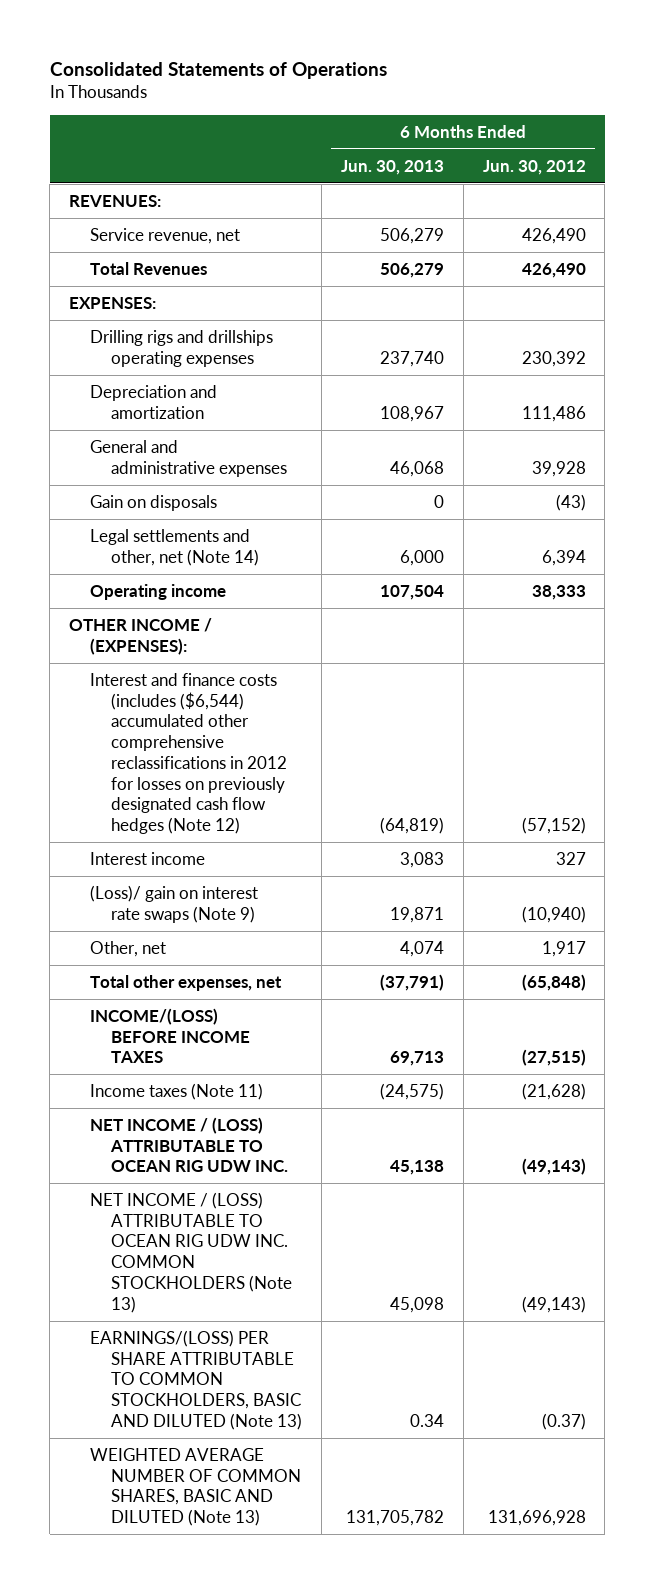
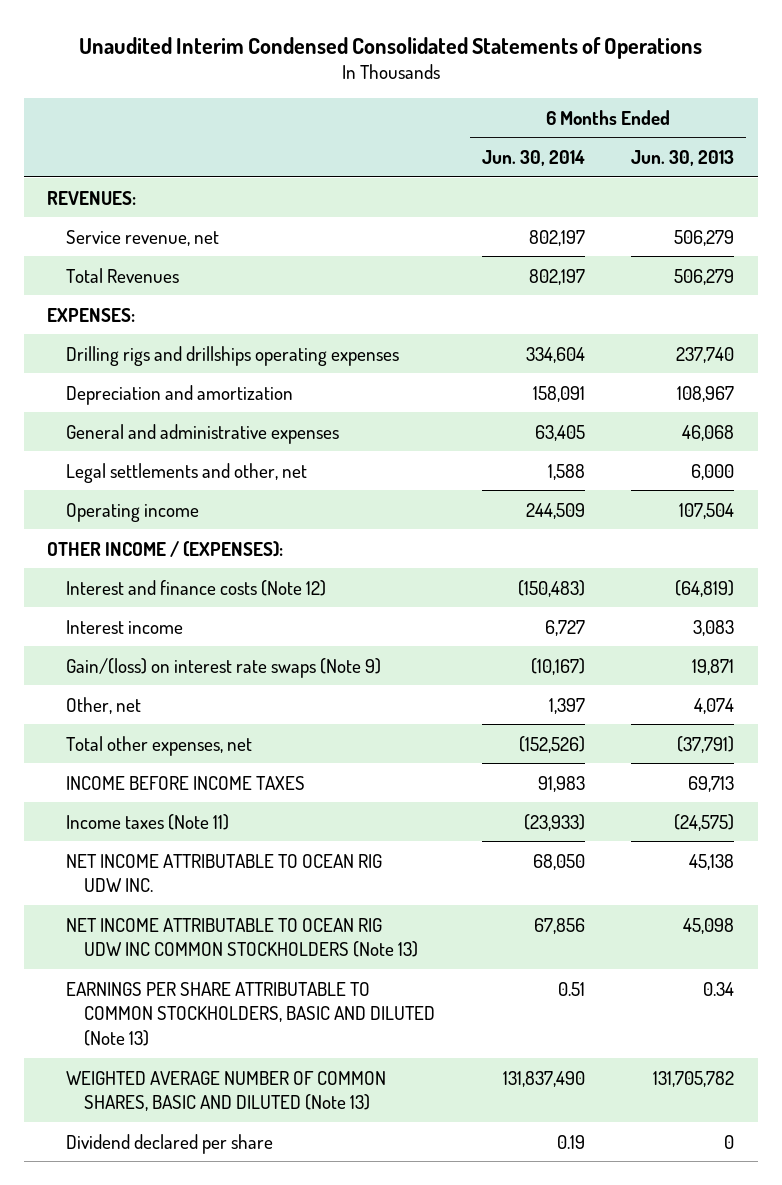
[49,61,387,79] Consolidated Statements of Operations -> [78,36,702,59] Unaudited Interim Condensed Consolidated Statements of Operations
[482,159,586,175] Jun. 30, 2012 -> none
none -> [481,150,585,167] Jun. 30, 2014
[90,495,218,512] Gain on disposals -> none
[90,529,260,566] Legal settlements and other, net (Note 14) -> [65,462,307,483] Legal settlements and other, net
[90,673,288,835] Interest and finance costs (includes ($6,544) accumulated other comprehensive reclassifications in 2012 for losses on previously designated cash flow hedges (Note 12) -> [65,579,326,596] Interest and finance costs (Note 12)
[90,885,259,923] (Loss)/ gain on interest rate swaps (Note 9) -> [65,657,381,678] Gain/(loss) on interest rate swaps (Note 9)
[90,1008,251,1064] INCOME/(LOSS) BEFORE INCOME TAXES -> [65,775,305,790] INCOME BEFORE INCOME TAXES
[90,1117,289,1173] NET INCOME / (LOSS) ATTRIBUTABLE TO OCEAN RIG UDW INC. -> [65,853,382,893] NET INCOME ATTRIBUTABLE TO OCEAN RIG UDW INC.
[90,1192,293,1313] NET INCOME / (LOSS) ATTRIBUTABLE TO OCEAN RIG UDW INC. COMMON STOCKHOLDERS (Note 13) -> [65,917,419,958] NET INCOME ATTRIBUTABLE TO OCEAN RIG UDW INC COMMON STOCKHOLDERS (Note 13)
[90,1330,303,1430] EARNINGS/(LOSS) PER SHARE ATTRIBUTABLE TO COMMON STOCKHOLDERS, BASIC AND DILUTED (Note 13) -> [65,981,436,1047] EARNINGS PER SHARE ATTRIBUTABLE TO COMMON STOCKHOLDERS, BASIC AND DILUTED (Note 13)
none -> [65,1133,273,1154] Dividend declared per share

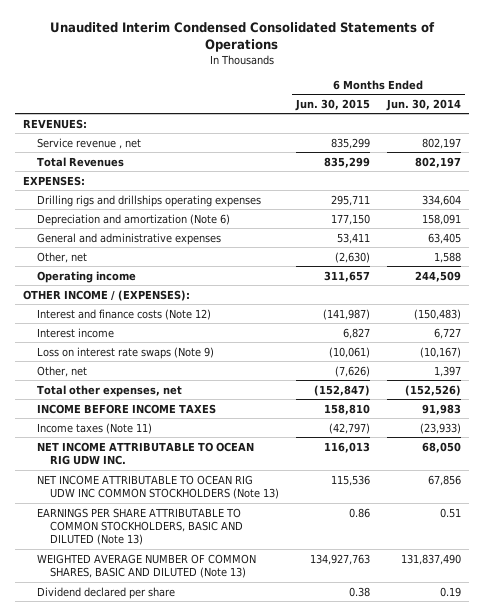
[631,150,735,167] Jun. 30, 2013 -> none
none -> [294,98,370,111] Jun. 30, 2015
[65,229,219,246] Service revenue, net -> [36,137,141,149] Service revenue , net
[65,384,293,405] Depreciation and amortization -> [36,213,230,226] Depreciation and amortization (Note 6)
[65,462,307,483] Legal settlements and other, net -> [36,251,87,263] Other, net
[65,657,381,678] Gain/(loss) on interest rate swaps (Note 9) -> [36,346,214,359] Loss on interest rate swaps (Note 9)

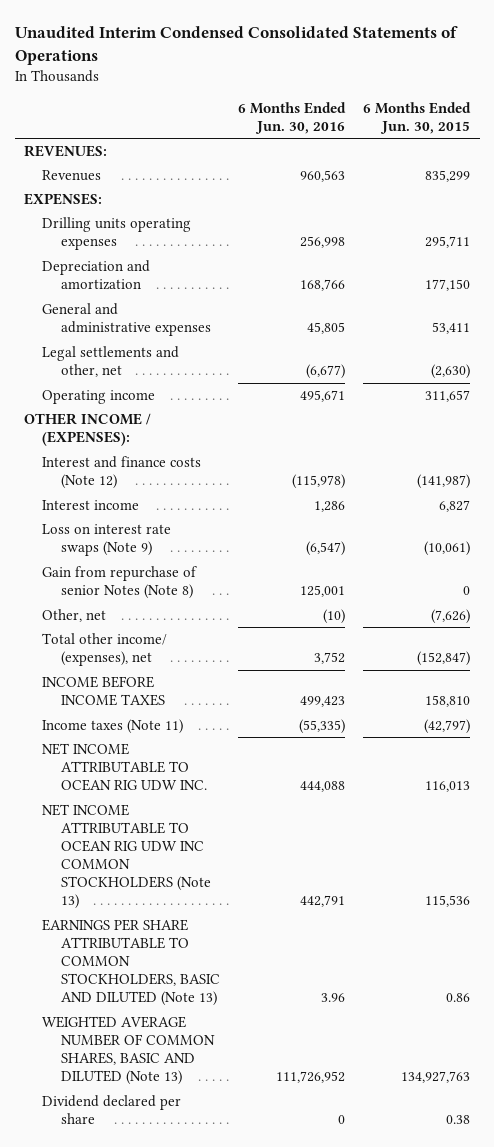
[385,98,461,111] Jun. 30, 2014 -> none
none -> [238,101,347,134] 6 Months Ended Jun. 30, 2016
[36,156,124,167] Total Revenues -> none
[36,137,141,149] Service revenue , net -> [42,170,102,182] Revenues
[36,194,261,207] Drilling rigs and drillships operating expenses -> [42,217,192,251] Drilling units operating expenses
[36,213,230,226] Depreciation and amortization (Note 6) -> [42,260,151,291] Depreciation and amortization
[36,251,87,263] Other, net -> [42,346,180,378] Legal settlements and other, net
none -> [42,566,198,600] Gain from repurchase of senior Notes (Note 8)
[36,384,182,397] Total other expenses, net -> [42,633,168,667] Total other income/ (expenses), net

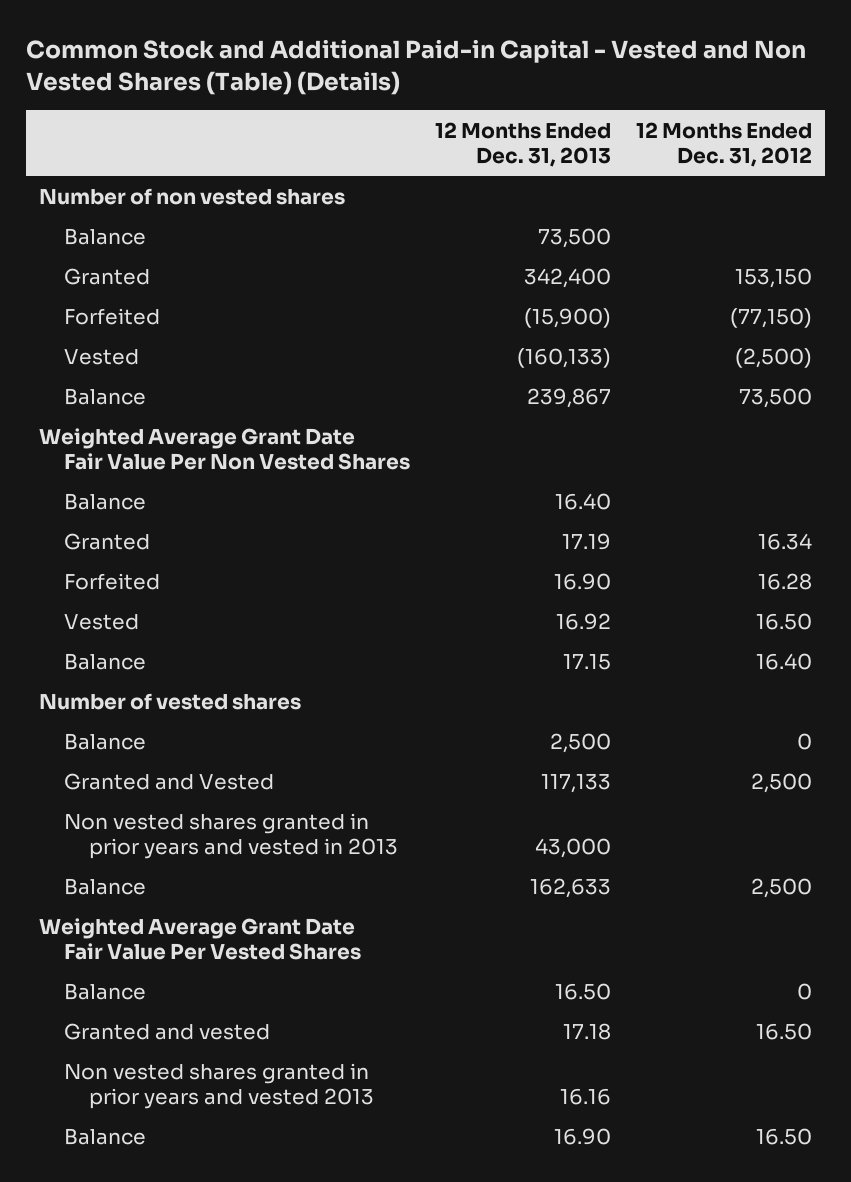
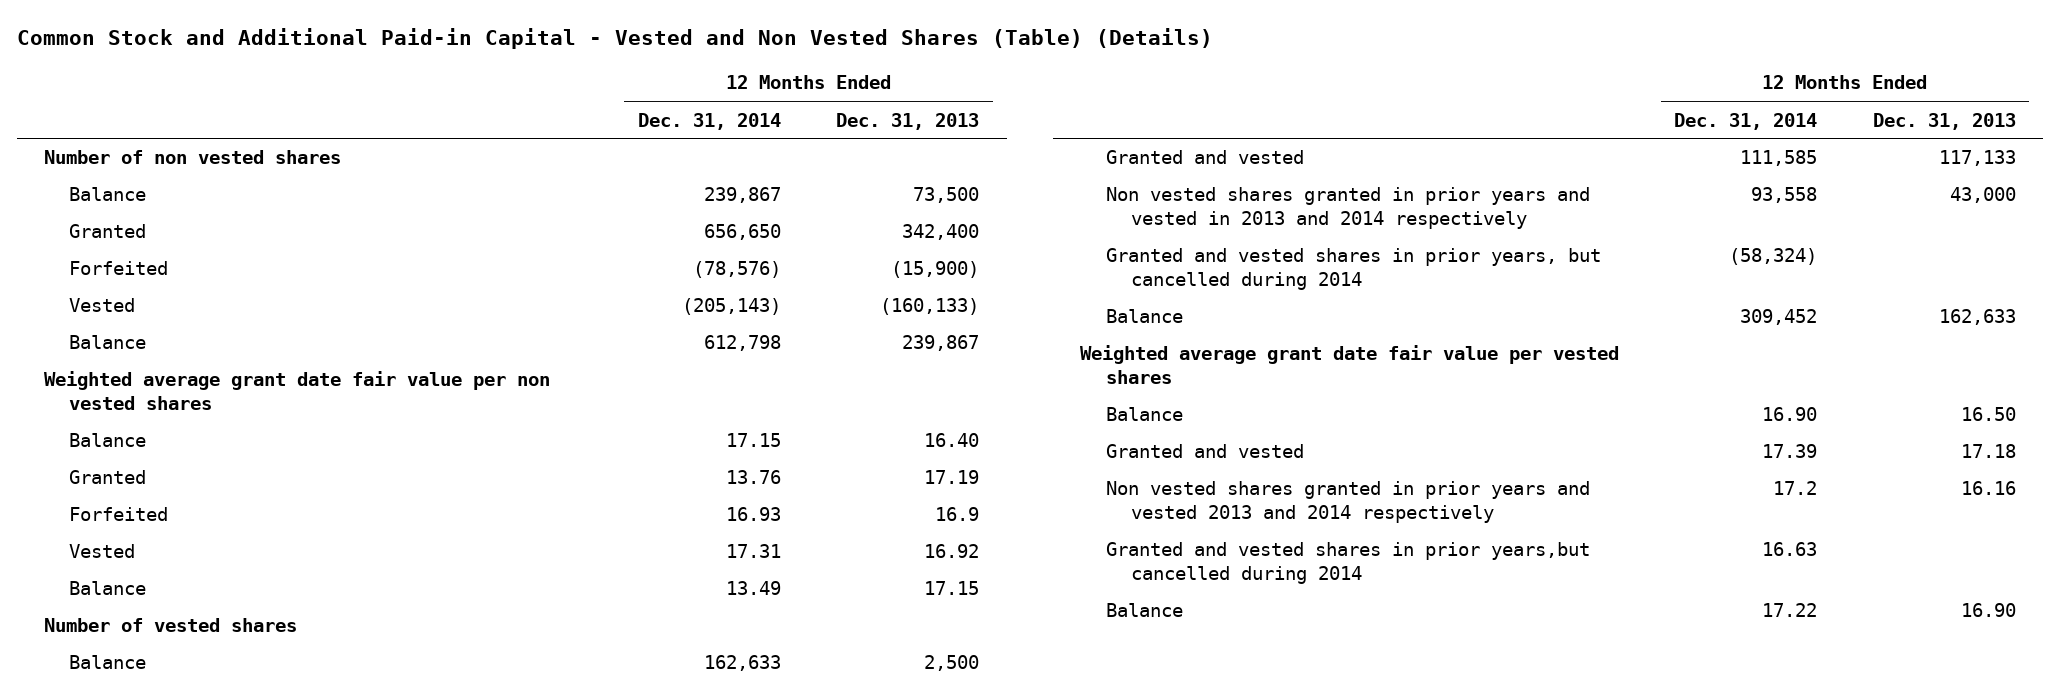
[636,121,813,167] 12 Months Ended Dec. 31, 2012 -> none
none -> [638,112,782,130] Dec. 31, 2014
[38,427,410,470] Weighted Average Grant Date Fair Value Per Non Vested Shares -> [44,371,551,410] Weighted average grant date fair value per non vested shares
[553,572,611,590] 16.90 -> [935,507,980,522] 16.9
[63,772,274,790] Granted and Vested -> [1105,150,1304,165] Granted and vested
[63,812,398,859] Non vested shares granted in prior years and vested in 2013 -> [1105,187,1590,229] Non vested shares granted in prior years and vested in 2013 and 2014 respectively
none -> [1105,248,1601,290] Granted and vested shares in prior years, but cancelled during 2014
[38,917,361,960] Weighted Average Grant Date Fair Value Per Vested Shares -> [1080,345,1620,384] Weighted average grant date fair value per vested shares
[63,1062,374,1109] Non vested shares granted in prior years and vested 2013 -> [1105,481,1590,523] Non vested shares granted in prior years and vested 2013 and 2014 respectively
none -> [1105,542,1590,584] Granted and vested shares in prior years,but cancelled during 2014

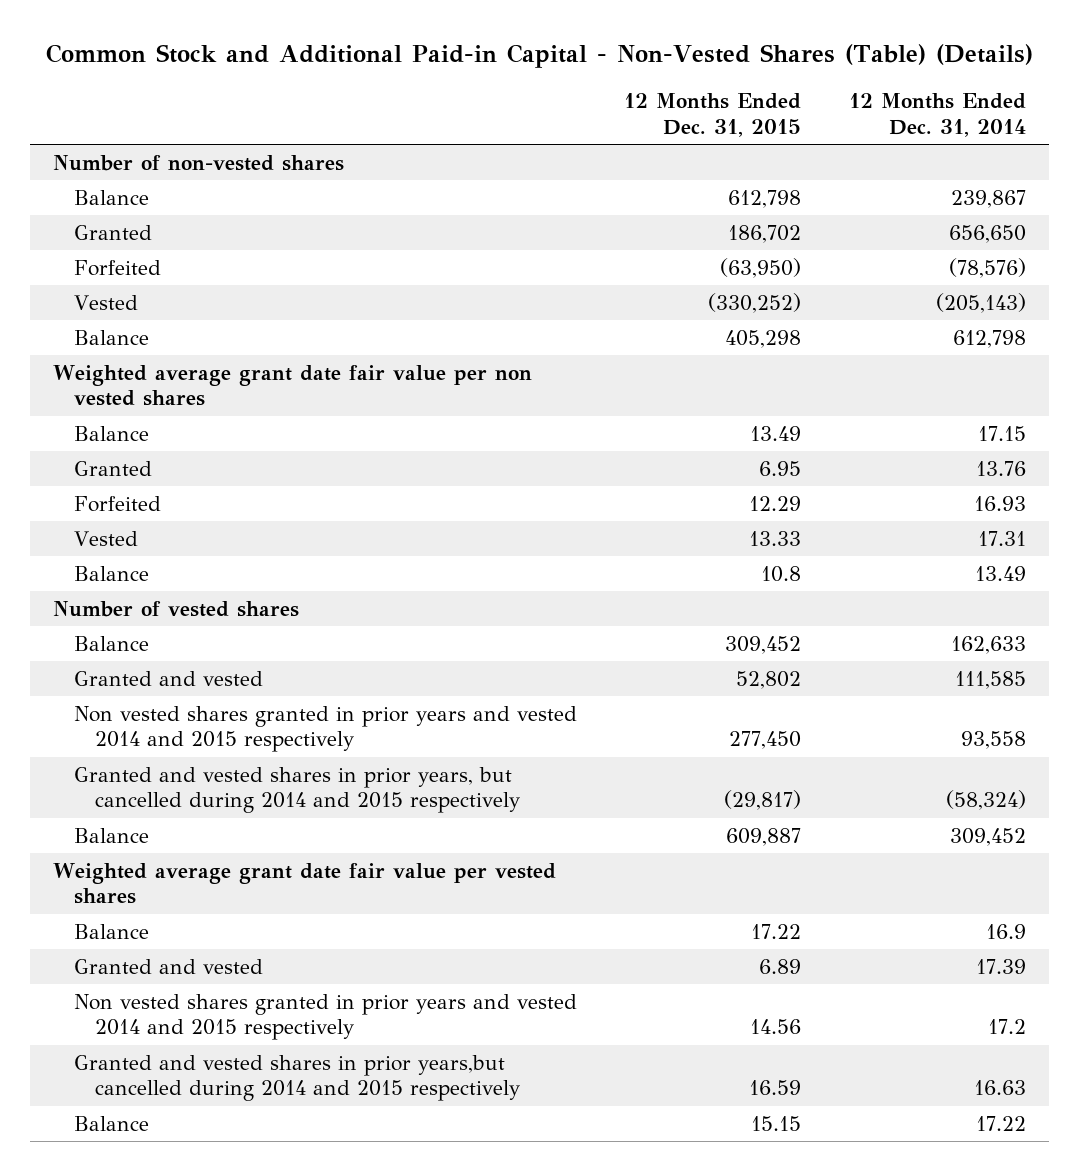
[16,28,1213,50] Common Stock and Additional Paid-in Capital - Vested and Non Vested Shares (Table) (Details) -> [46,44,1034,69] Common Stock and Additional Paid-in Capital - Non-Vested Shares (Table) (Details)
[836,112,980,130] Dec. 31, 2013 -> none
none -> [624,93,802,137] 12 Months Ended Dec. 31, 2015
[44,150,342,165] Number of non vested shares -> [53,154,345,171] Number of non-vested shares
[1105,187,1590,229] Non vested shares granted in prior years and vested in 2013 and 2014 respectively -> [74,705,578,753] Non vested shares granted in prior years and vested 2014 and 2015 respectively
[1105,248,1601,290] Granted and vested shares in prior years, but cancelled during 2014 -> [74,766,521,814] Granted and vested shares in prior years, but cancelled during 2014 and 2015 respectively
[1762,407,1818,422] 16.90 -> [985,923,1026,939] 16.9
[1105,481,1590,523] Non vested shares granted in prior years and vested 2013 and 2014 respectively -> [74,993,578,1041] Non vested shares granted in prior years and vested 2014 and 2015 respectively
[1105,542,1590,584] Granted and vested shares in prior years,but cancelled during 2014 -> [74,1054,521,1102] Granted and vested shares in prior years,but cancelled during 2014 and 2015 respectively

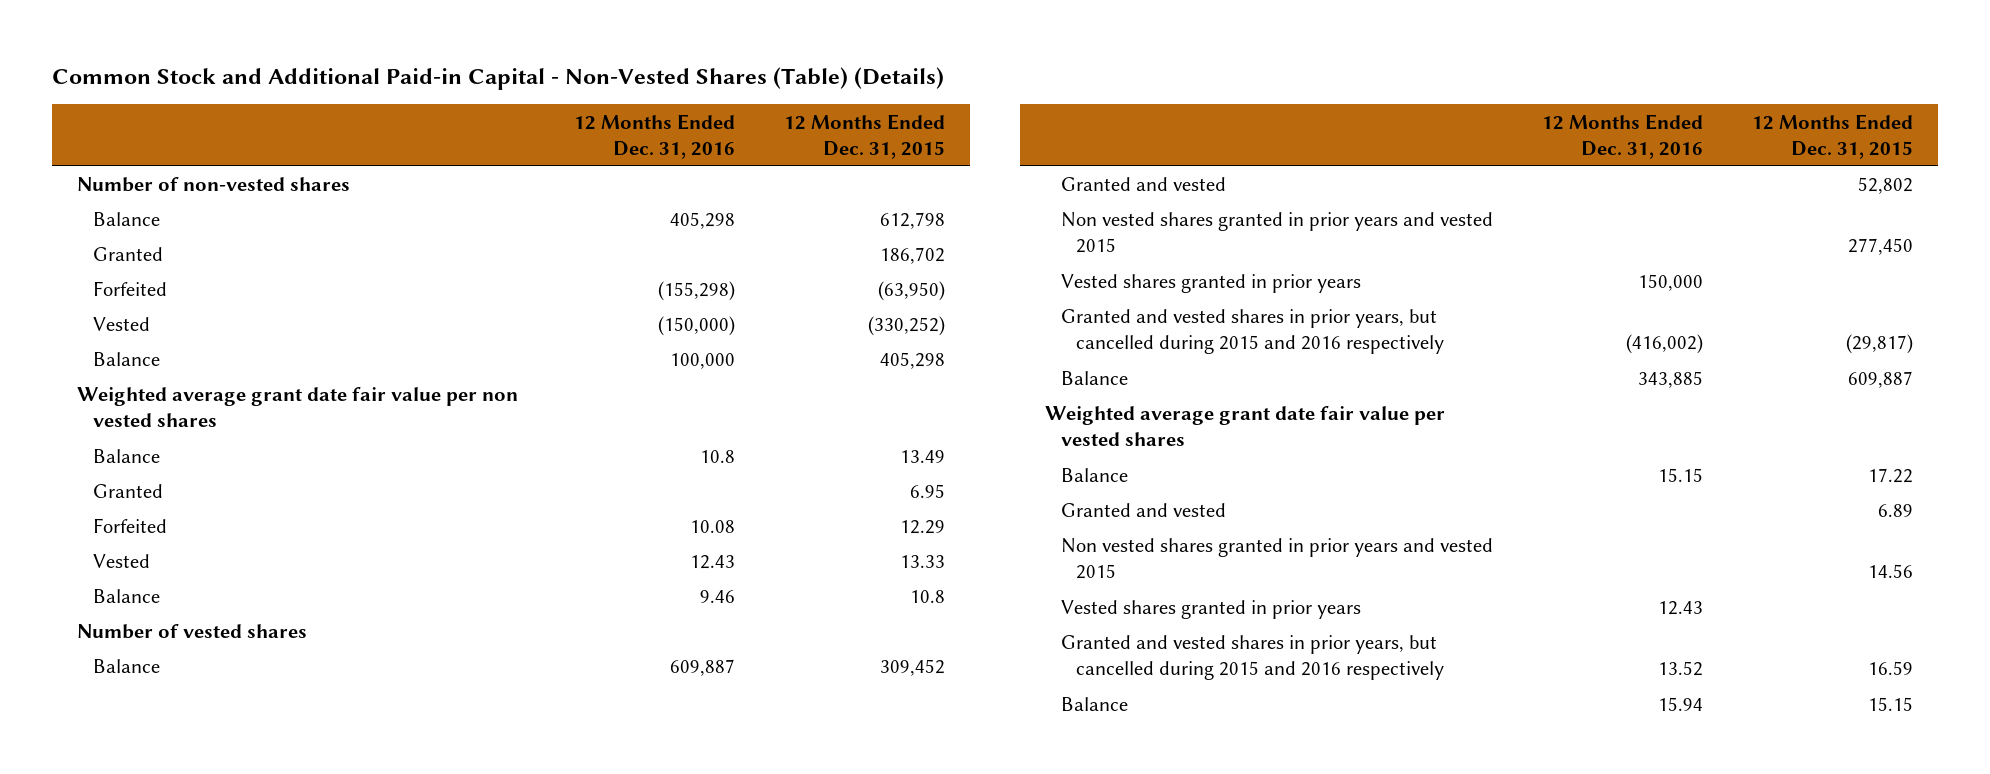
[848,93,1026,137] 12 Months Ended Dec. 31, 2014 -> none
none -> [573,113,735,159] 12 Months Ended Dec. 31, 2016
[74,705,578,753] Non vested shares granted in prior years and vested 2014 and 2015 respectively -> [1060,212,1493,254] Non vested shares granted in prior years and vested 2015
none -> [1060,274,1361,294] Vested shares granted in prior years
[74,766,521,814] Granted and vested shares in prior years, but cancelled during 2014 and 2015 respectively -> [1060,309,1445,355] Granted and vested shares in prior years, but cancelled during 2015 and 2016 respectively
[74,993,578,1041] Non vested shares granted in prior years and vested 2014 and 2015 respectively -> [1060,538,1493,580] Non vested shares granted in prior years and vested 2015
none -> [1060,600,1361,620] Vested shares granted in prior years
[74,1054,521,1102] Granted and vested shares in prior years,but cancelled during 2014 and 2015 respectively -> [1060,635,1445,681] Granted and vested shares in prior years, but cancelled during 2015 and 2016 respectively

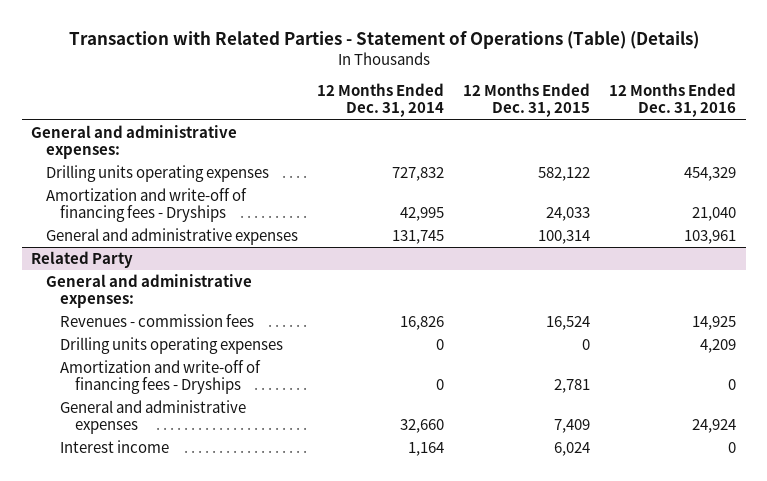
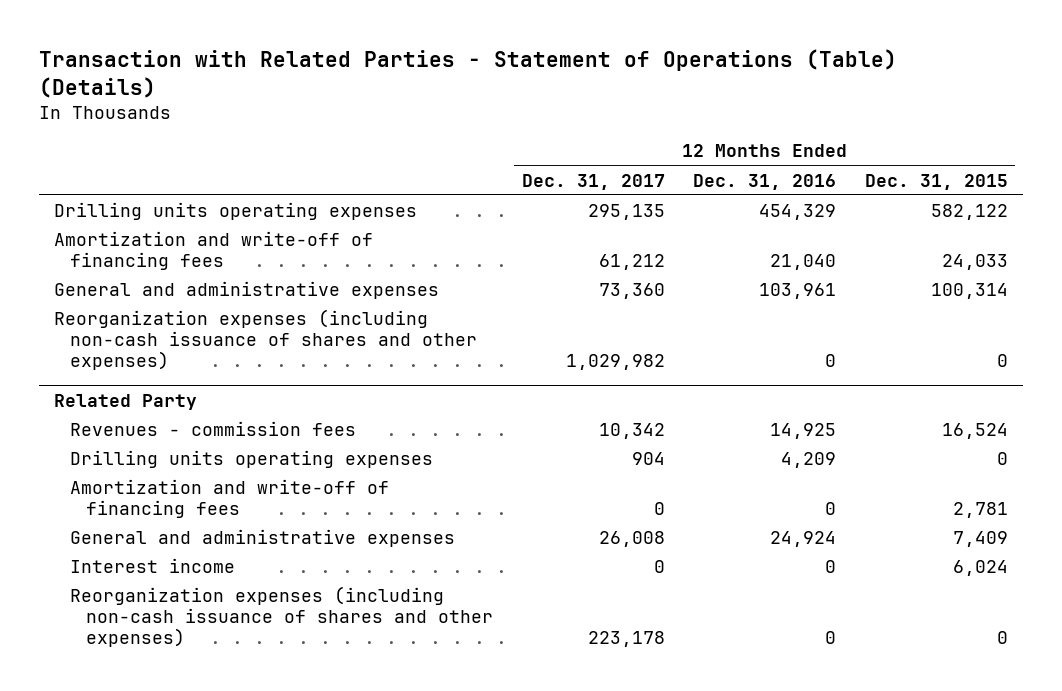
[316,83,444,118] 12 Months Ended Dec. 31, 2014 -> none
none -> [521,173,665,190] Dec. 31, 2017
[31,124,238,160] General and administrative expenses: -> none
[45,187,247,223] Amortization and write-off of financing fees - Dryships -> [53,231,373,271] Amortization and write-off of financing fees
none -> [53,309,477,371] Reorganization expenses (including non-cash issuance of shares and other expenses)
[45,273,252,309] General and administrative expenses: -> none
[60,359,262,395] Amortization and write-off of financing fees - Dryships -> [69,479,389,519] Amortization and write-off of financing fees
none -> [69,586,493,648] Reorganization expenses (including non-cash issuance of shares and other expenses)

